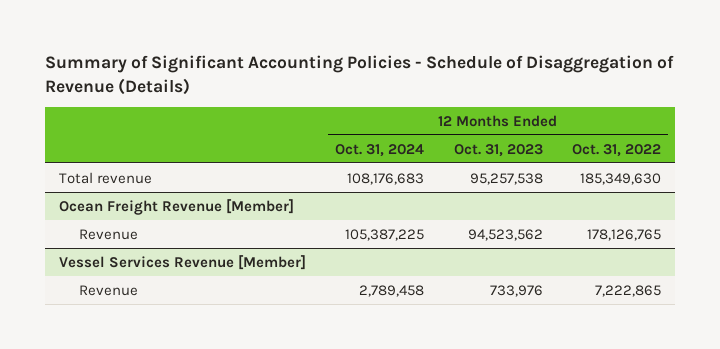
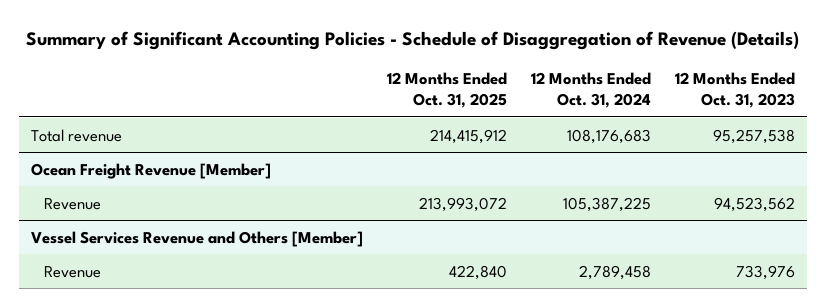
[571,143,661,157] Oct. 31, 2022 -> none
none -> [386,71,507,109] 12 Months Ended Oct. 31, 2025
[59,254,307,270] Vessel Services Revenue [Member] -> [30,230,363,247] Vessel Services Revenue and Others [Member]

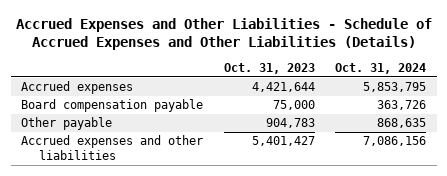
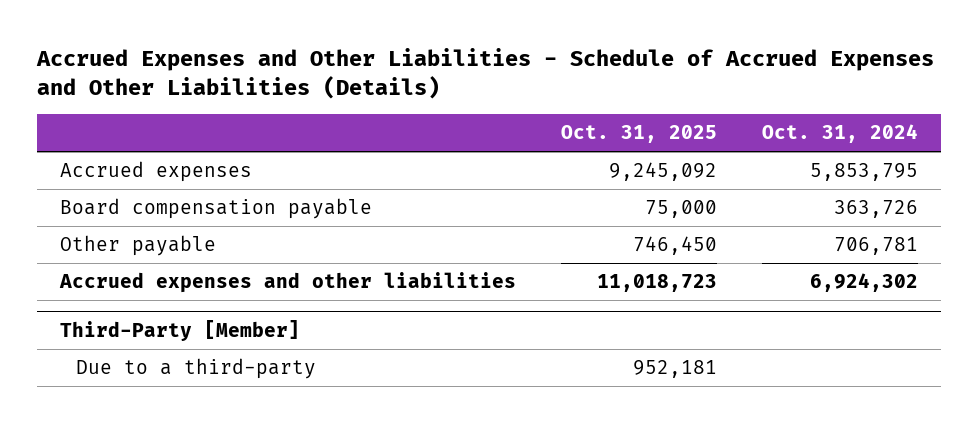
[223,62,315,74] Oct. 31, 2023 -> none
none -> [560,125,717,144] Oct. 31, 2025
[377,118,427,129] 868,635 -> [834,237,919,256] 706,781
[363,136,427,147] 7,086,156 -> [810,273,919,293] 6,924,302
none -> [59,319,300,341] Third-Party [Member]
none -> [76,358,317,380] Due to a third-party

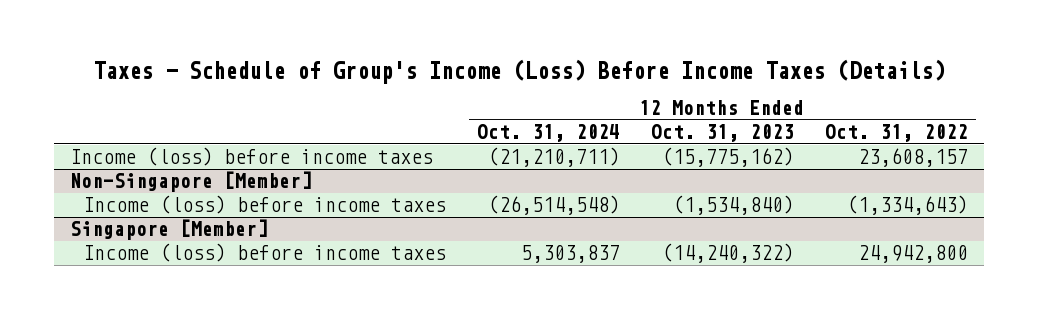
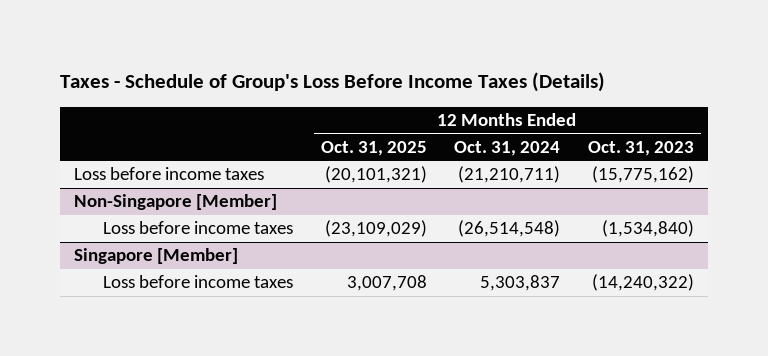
[93,59,946,85] Taxes - Schedule of Group's Income (Loss) Before Income Taxes (Details) -> [59,72,605,93] Taxes - Schedule of Group's Loss Before Income Taxes (Details)
[825,123,969,142] Oct. 31, 2022 -> none
none -> [320,140,427,156] Oct. 31, 2025
[69,147,433,167] Income (loss) before income taxes -> [73,167,264,181] Loss before income taxes
[82,195,446,215] Income (loss) before income taxes -> [103,221,294,235] Loss before income taxes
[82,243,446,263] Income (loss) before income taxes -> [103,275,294,289] Loss before income taxes

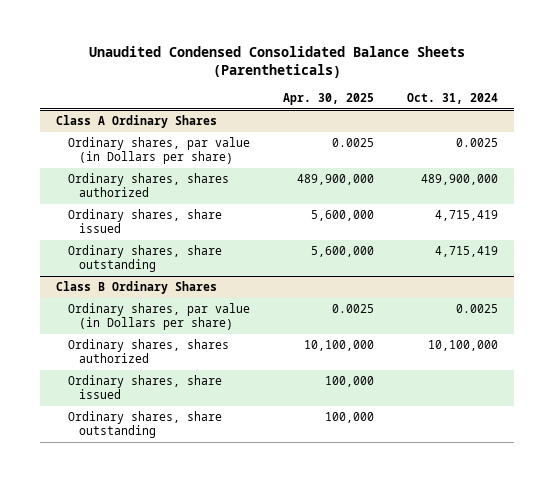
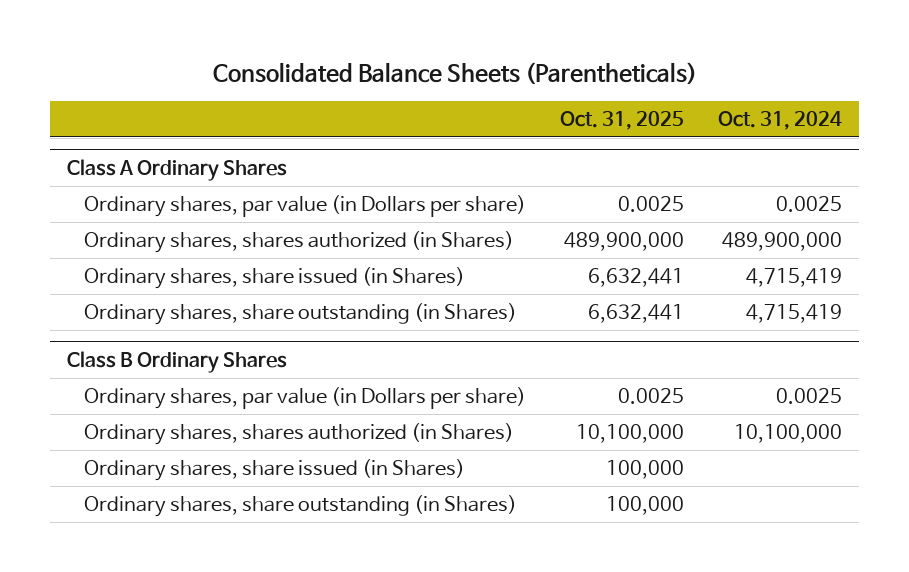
[88,46,465,79] Unaudited Condensed Consolidated Balance Sheets (Parentheticals) -> [212,61,697,85] Consolidated Balance Sheets (Parentheticals)
[282,92,374,105] Apr. 30, 2025 -> none
none -> [559,110,684,130] Oct. 31, 2025
[67,172,229,198] Ordinary shares, shares authorized -> [83,231,514,254] Ordinary shares, shares authorized (in Shares)
[67,208,222,234] Ordinary shares, share issued -> [83,267,465,290] Ordinary shares, share issued (in Shares)
[67,244,222,273] Ordinary shares, share outstanding -> [83,303,517,326] Ordinary shares, share outstanding (in Shares)
[67,338,229,364] Ordinary shares, shares authorized -> [83,423,514,446] Ordinary shares, shares authorized (in Shares)
[67,374,222,400] Ordinary shares, share issued -> [83,459,465,482] Ordinary shares, share issued (in Shares)
[67,410,222,439] Ordinary shares, share outstanding -> [83,495,517,518] Ordinary shares, share outstanding (in Shares)

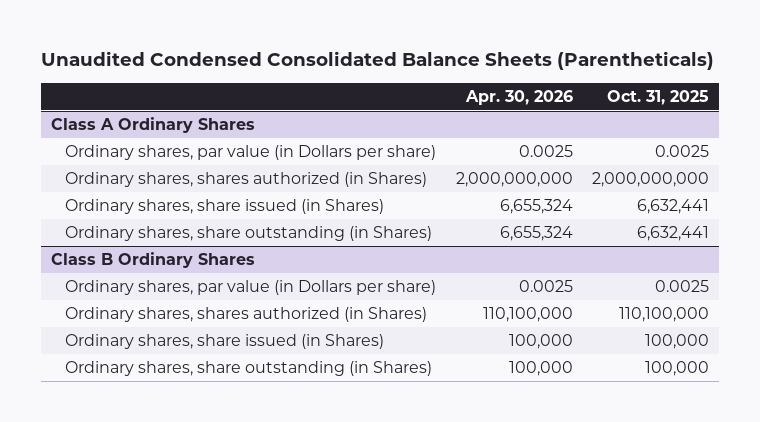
[212,61,697,85] Consolidated Balance Sheets (Parentheticals) -> [41,51,715,71] Unaudited Condensed Consolidated Balance Sheets (Parentheticals)
[717,110,842,130] Oct. 31, 2024 -> none
none -> [464,89,573,105] Apr. 30, 2026
[563,232,684,252] 489,900,000 -> [591,172,709,188] 2,000,000,000
[575,424,684,444] 10,100,000 -> [618,307,709,323] 110,100,000

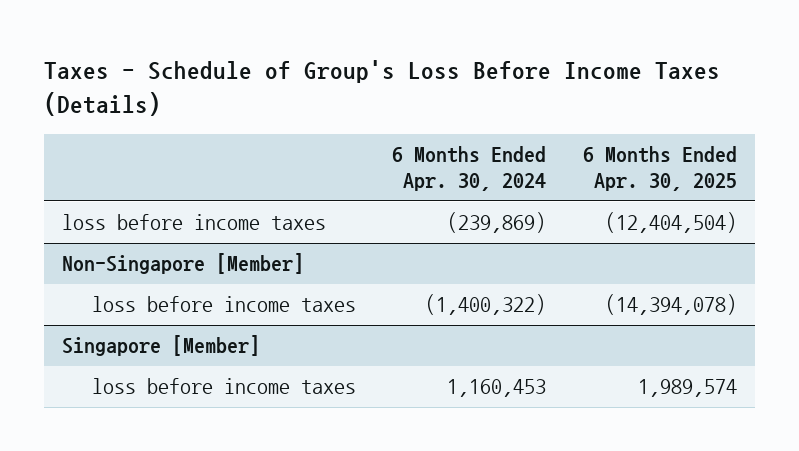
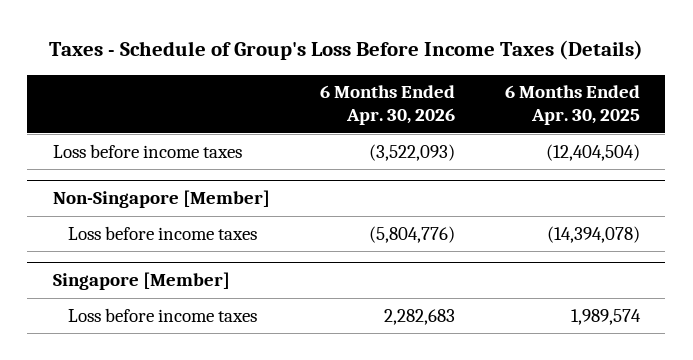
[392,145,547,192] 6 Months Ended Apr. 30, 2024 -> none
none -> [319,85,455,126] 6 Months Ended Apr. 30, 2026
[62,214,327,231] loss before income taxes -> [52,143,242,158] Loss before income taxes
[92,296,357,313] loss before income taxes -> [67,225,257,240] Loss before income taxes
[92,378,357,395] loss before income taxes -> [67,307,257,322] Loss before income taxes

